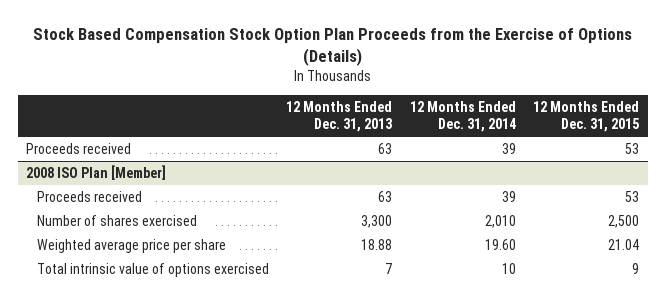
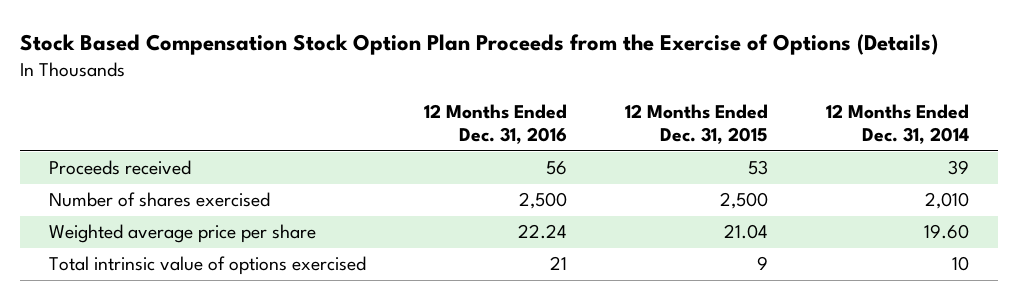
[286,100,393,133] 12 Months Ended Dec. 31, 2013 -> none
none -> [423,103,567,145] 12 Months Ended Dec. 31, 2016
[26,165,167,181] 2008 ISO Plan [Member] -> none
[36,191,142,203] Proceeds received -> none

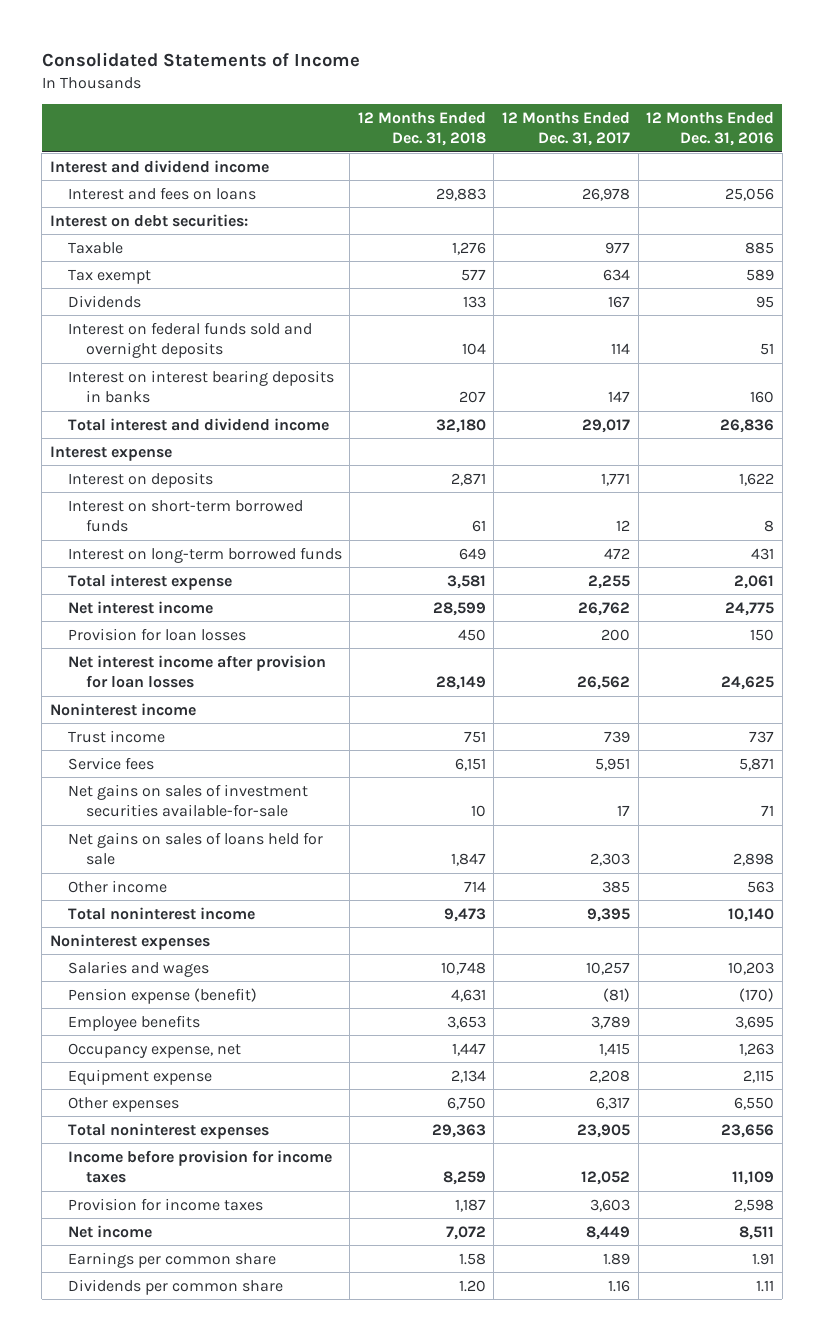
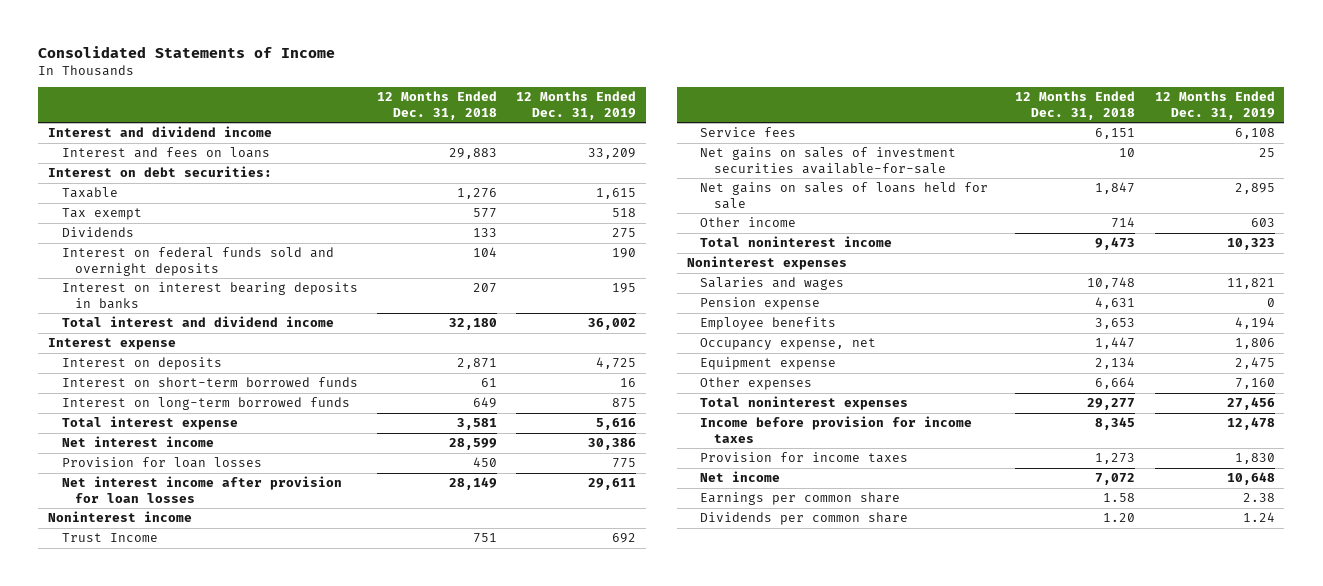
[501,111,630,147] 12 Months Ended Dec. 31, 2017 -> none
[646,111,775,147] 12 Months Ended Dec. 31, 2016 -> none
none -> [516,91,637,120] 12 Months Ended Dec. 31, 2019
[67,729,165,743] Trust income -> [61,533,158,543] Trust Income
[67,987,257,1004] Pension expense (benefit) -> [700,297,821,311] Pension expense
[446,1096,486,1110] 6,750 -> [1095,377,1136,390] 6,664
[431,1123,486,1138] 29,363 -> [1087,398,1136,411] 29,277
[442,1171,486,1186] 8,259 -> [1095,417,1136,431] 8,345
[454,1198,486,1212] 1,187 -> [1095,453,1136,465] 1,273

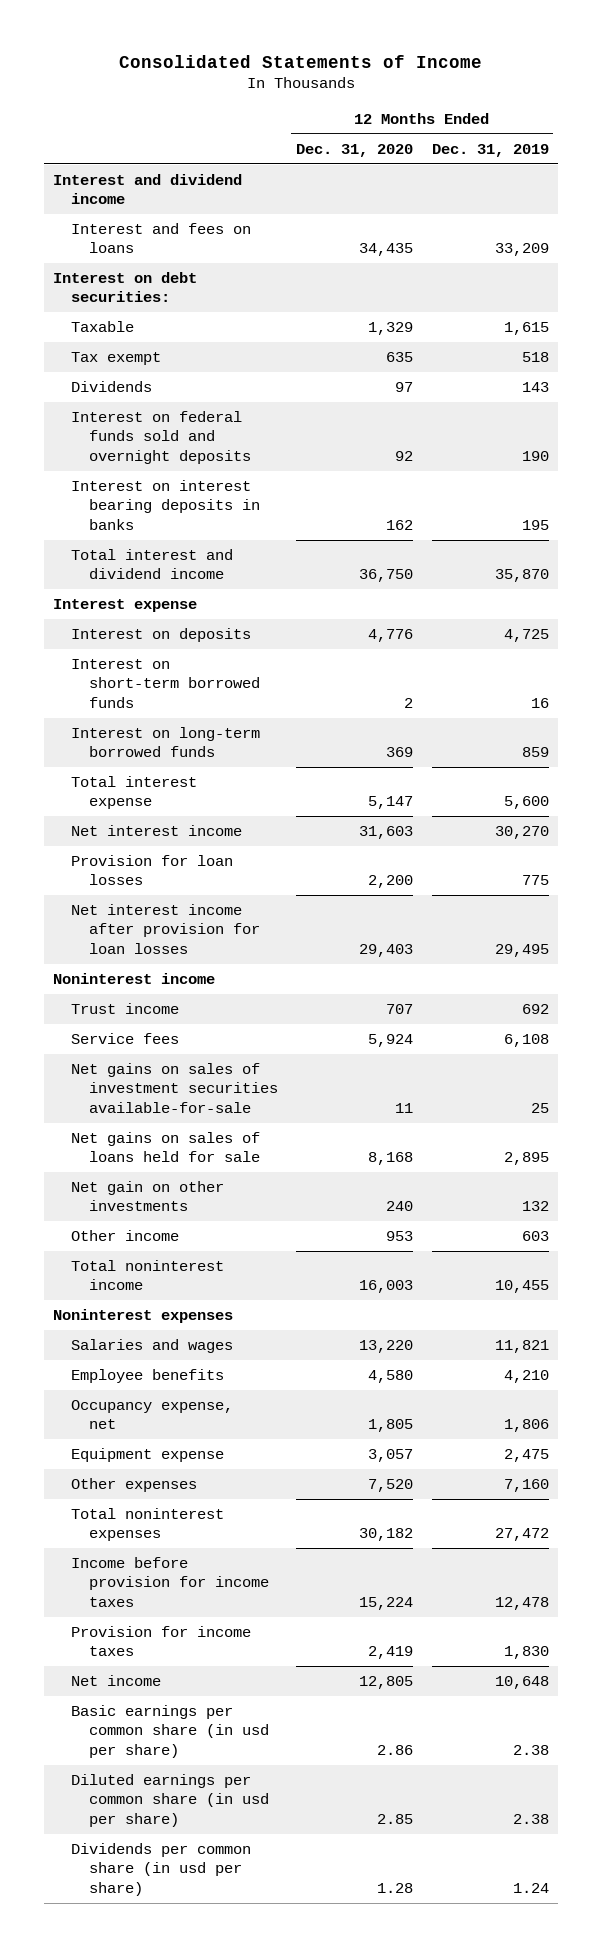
[376,91,497,120] 12 Months Ended Dec. 31, 2018 -> none
none -> [296,143,414,157] Dec. 31, 2020
[612,228,637,239] 275 -> [521,382,549,393] 143
[588,318,637,331] 36,002 -> [494,569,549,583] 35,870
[612,398,637,409] 875 -> [521,747,549,758] 859
[596,418,637,431] 5,616 -> [503,796,549,810] 5,600
[588,438,637,451] 30,386 -> [494,826,549,840] 30,270
[588,478,637,491] 29,611 -> [494,943,549,957] 29,495
[61,533,158,543] Trust Income -> [70,1003,179,1015] Trust income
none -> [70,1181,224,1212] Net gain on other investments
[1226,238,1275,251] 10,323 -> [494,1280,549,1294] 10,455
[700,297,821,311] Pension expense -> none
[1234,317,1275,330] 4,194 -> [503,1370,549,1384] 4,210
[1226,397,1275,411] 27,456 -> [494,1528,549,1542] 27,472
[700,492,901,506] Earnings per common share -> [70,1705,269,1758] Basic earnings per common share (in usd per share)
none -> [70,1774,269,1827] Diluted earnings per common share (in usd per share)
[700,512,909,526] Dividends per common share -> [70,1843,251,1896] Dividends per common share (in usd per share)

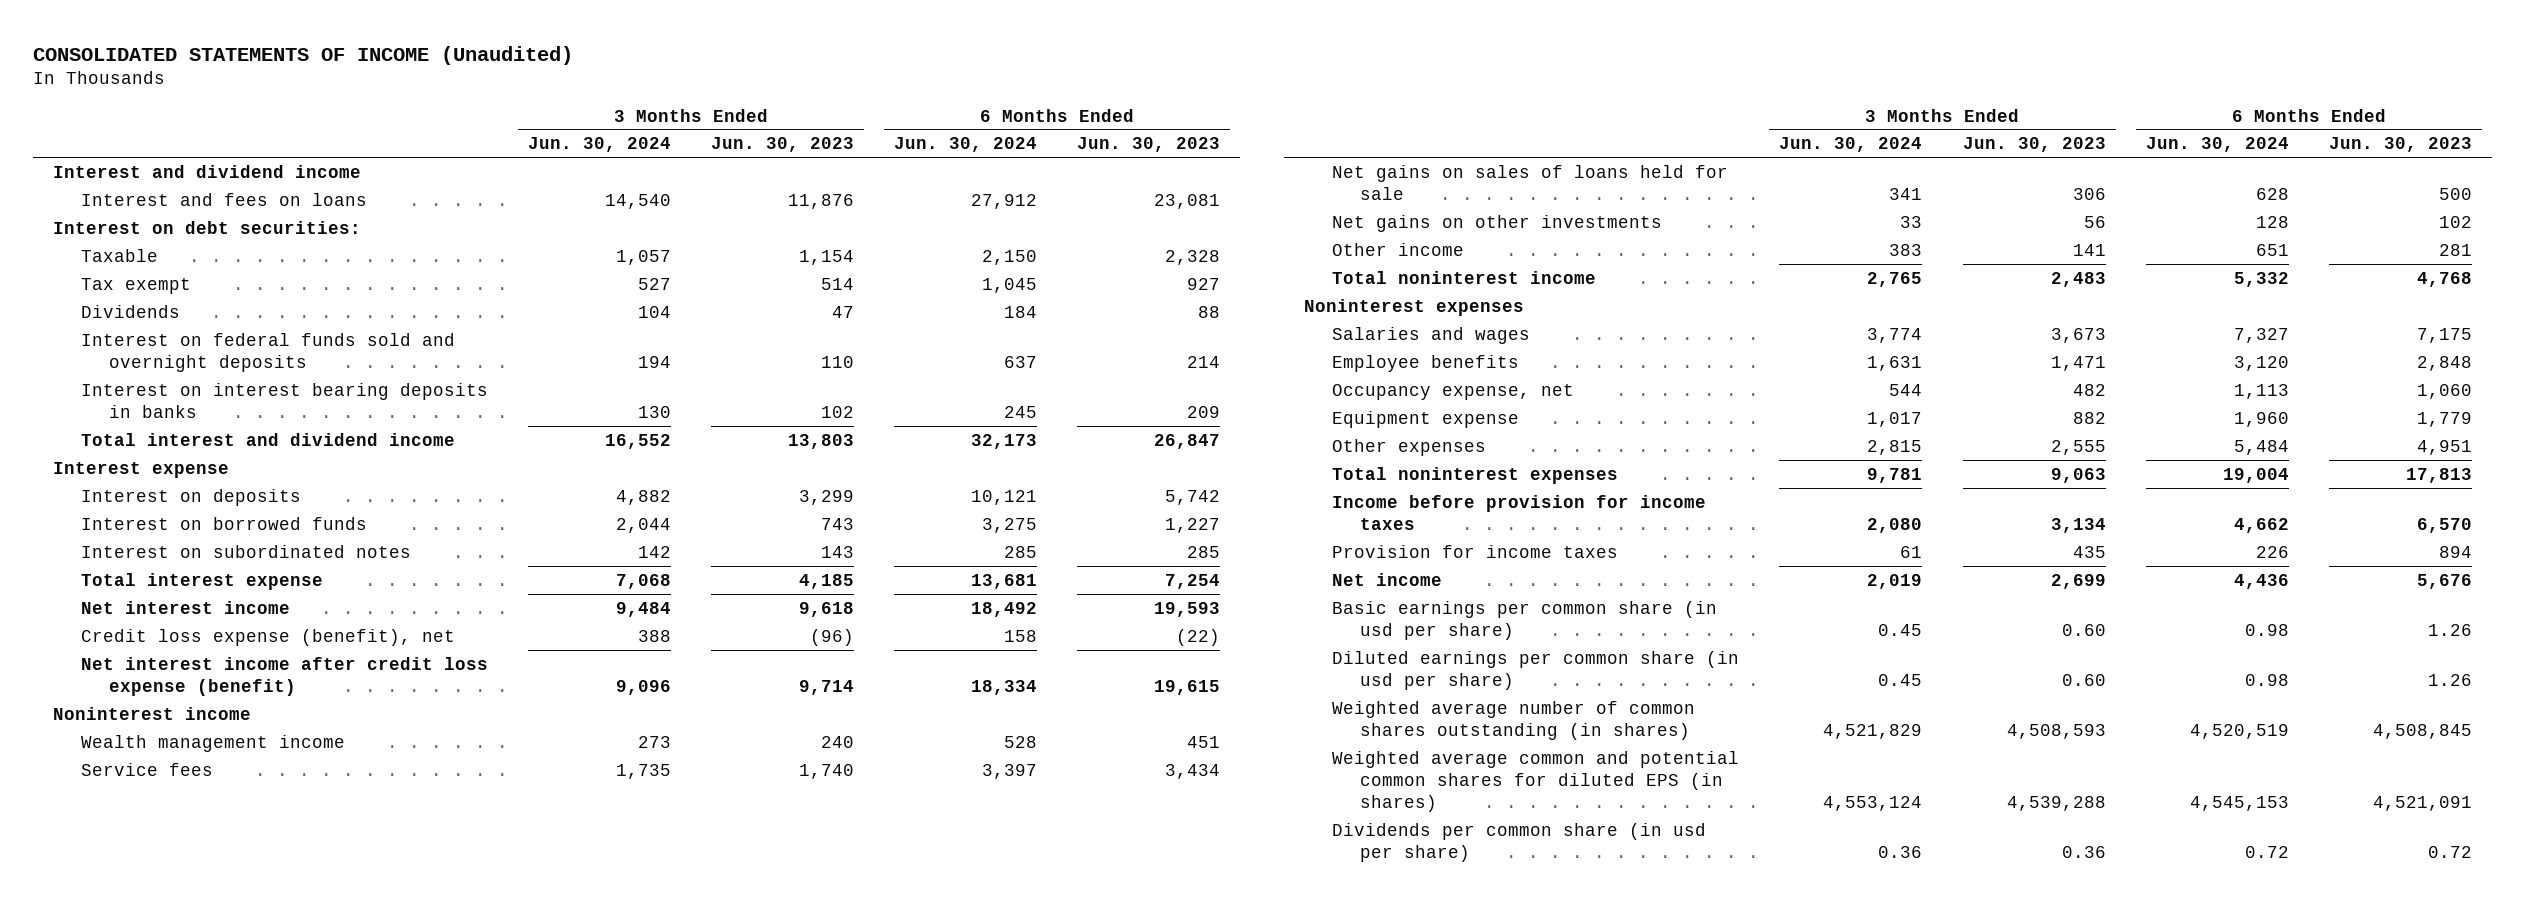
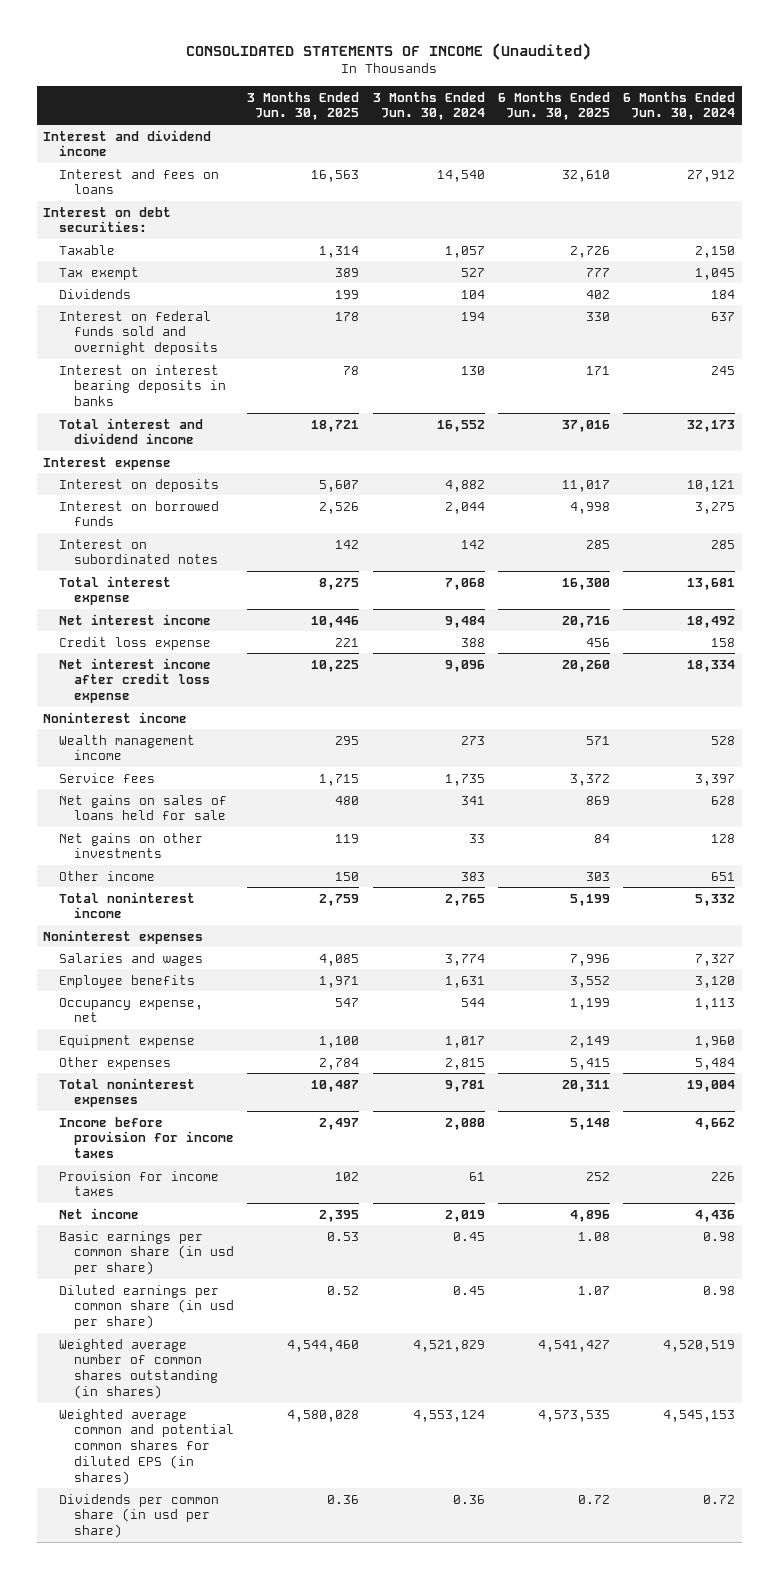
[711,137,855,153] Jun. 30, 2023 -> none
[1077,137,1221,153] Jun. 30, 2023 -> none
none -> [247,91,360,121] 3 Months Ended Jun. 30, 2025
none -> [497,91,610,121] 6 Months Ended Jun. 30, 2025
[81,628,456,646] Credit loss expense (benefit), net -> [58,636,211,650] Credit loss expense
[81,656,489,696] Net interest income after credit loss expense (benefit) -> [58,657,211,704] Net interest income after credit loss expense

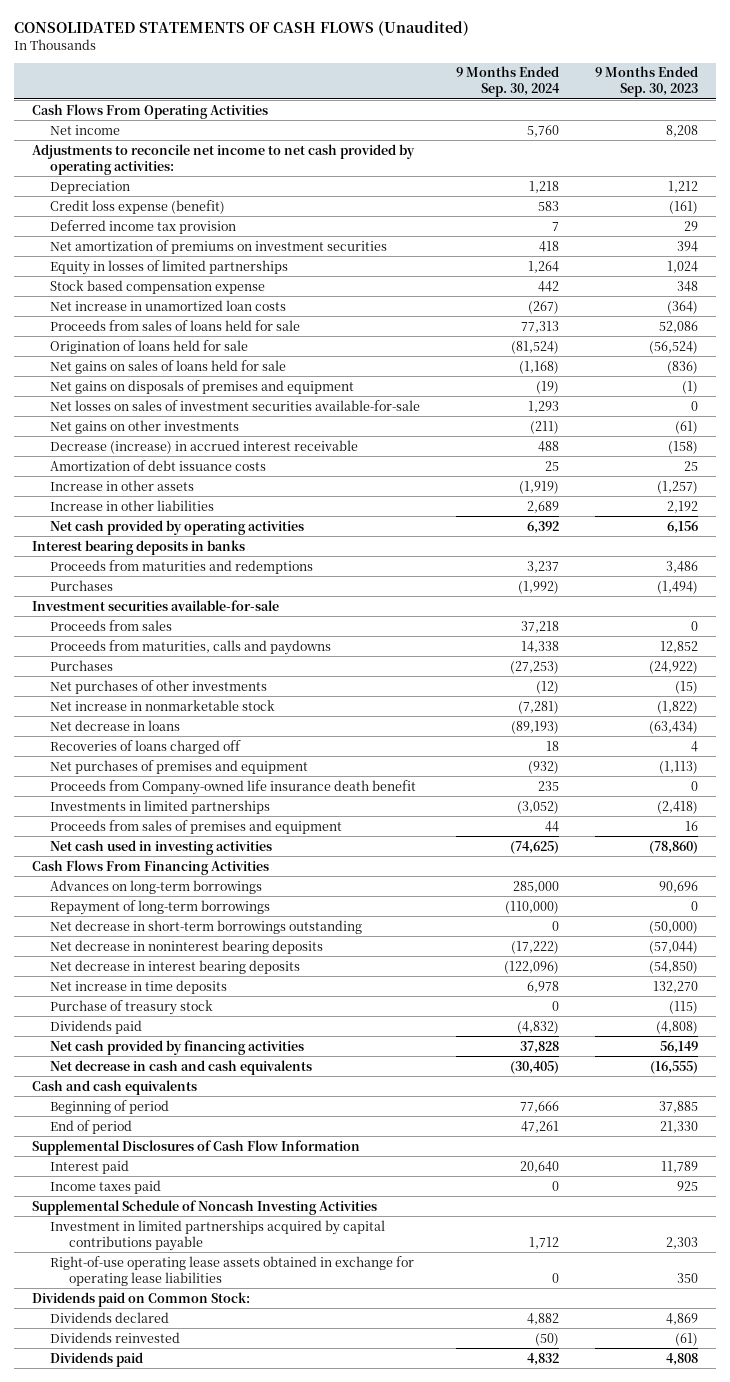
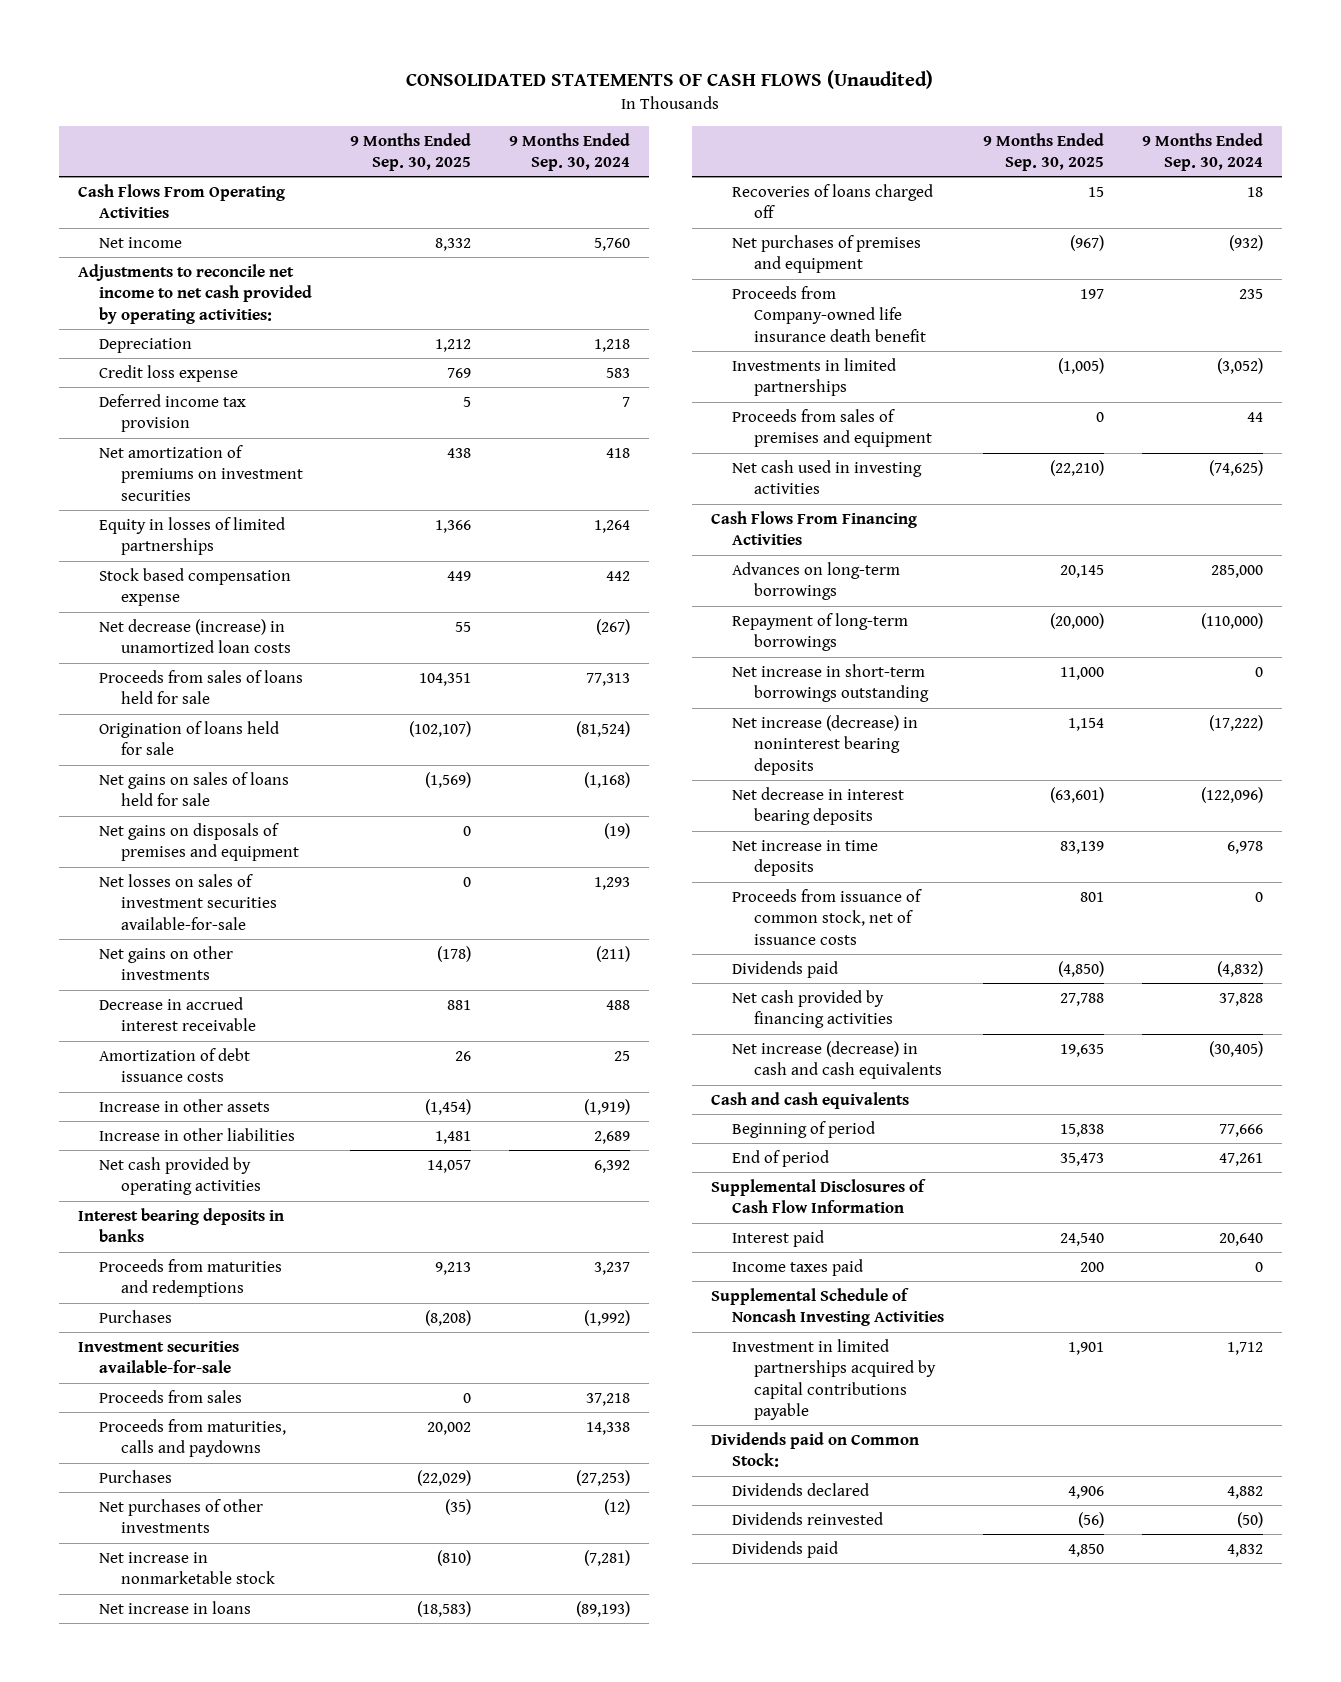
[594,66,698,98] 9 Months Ended Sep. 30, 2023 -> none
none -> [350,132,472,172] 9 Months Ended Sep. 30, 2025
[50,199,226,214] Credit loss expense (benefit) -> [99,364,239,382] Credit loss expense
[50,299,287,311] Net increase in unamortized loan costs -> [99,618,291,654] Net decrease (increase) in unamortized loan costs
[50,439,359,454] Decrease (increase) in accrued interest receivable -> [99,996,256,1032] Decrease in accrued interest receivable
[50,719,181,731] Net decrease in loans -> [99,1600,252,1614] Net increase in loans
[50,919,363,934] Net decrease in short-term borrowings outstanding -> [732,663,929,703] Net increase in short-term borrowings outstanding
[50,939,324,954] Net decrease in noninterest bearing deposits -> [732,714,919,775] Net increase (decrease) in noninterest bearing deposits
[50,999,214,1015] Purchase of treasury stock -> none
none -> [732,888,923,945] Proceeds from issuance of common stock, net of issuance costs
[50,1059,313,1075] Net decrease in cash and cash equivalents -> [732,1040,942,1080] Net increase (decrease) in cash and cash equivalents
[50,1255,415,1286] Right-of-use operating lease assets obtained in exchange for operating lease liabilities -> none

